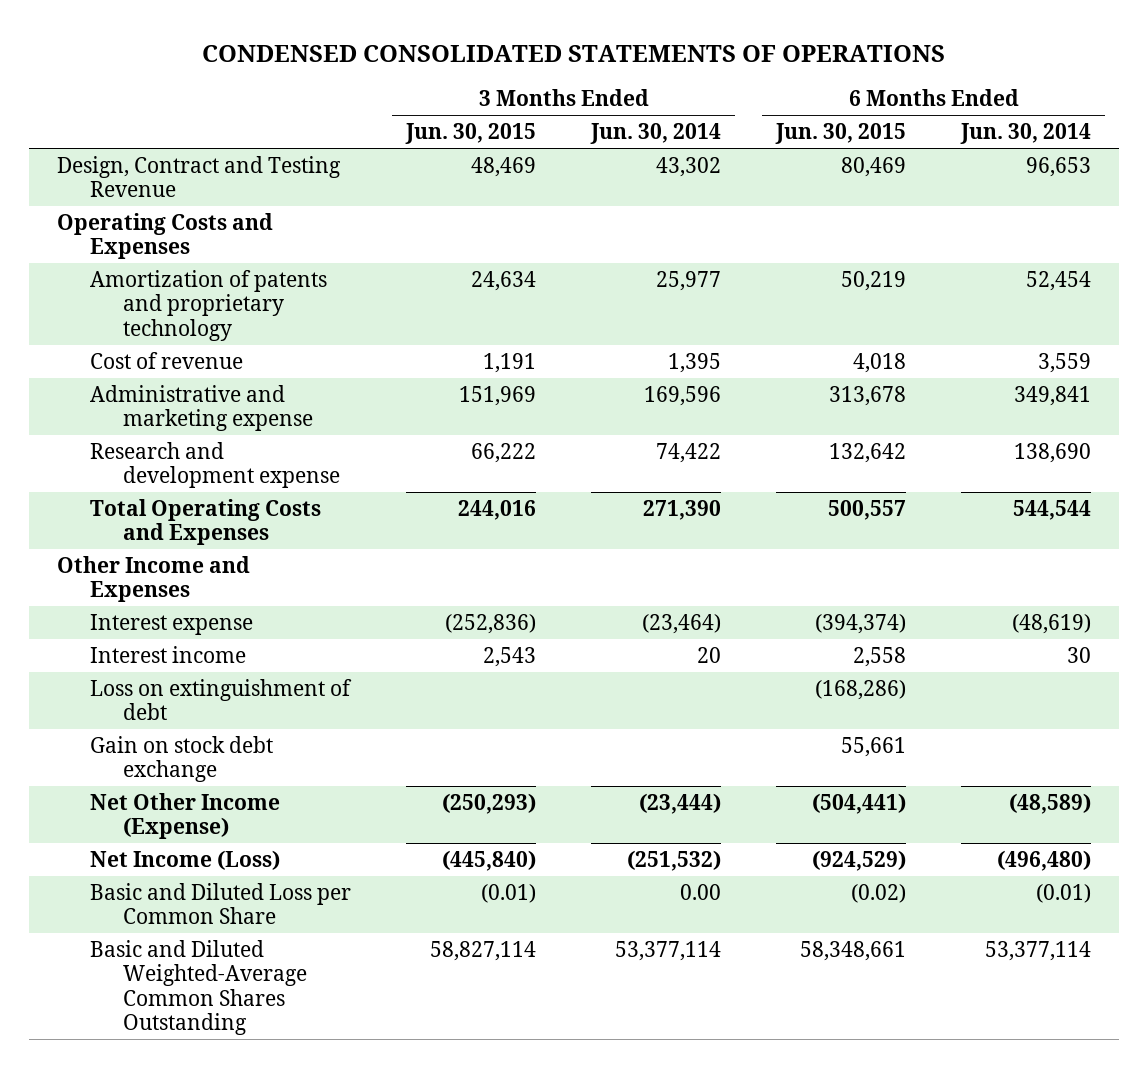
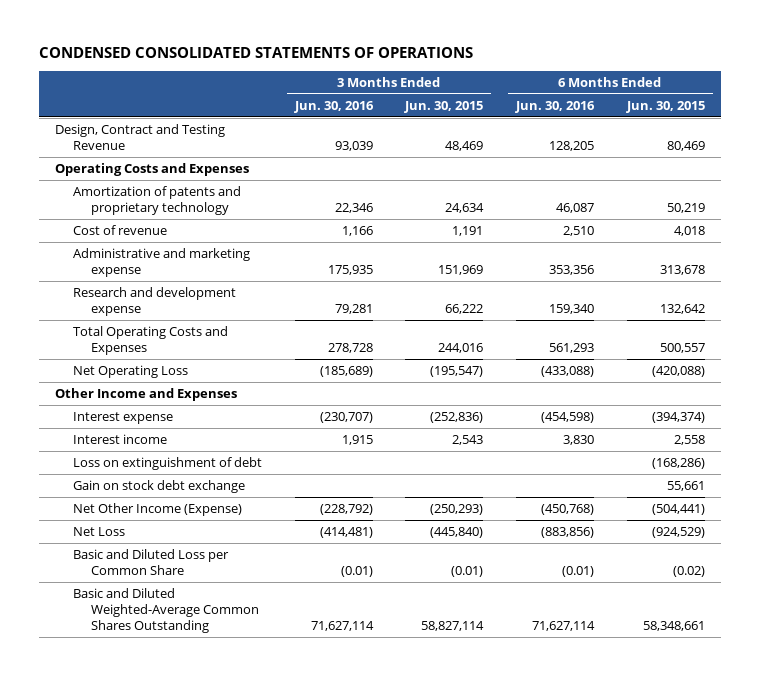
[590,123,722,145] Jun. 30, 2014 -> none
[960,123,1092,145] Jun. 30, 2014 -> none
none -> [293,100,374,113] Jun. 30, 2016
none -> [514,100,595,113] Jun. 30, 2016
none -> [73,364,189,378] Net Operating Loss
[89,849,280,870] Net Income (Loss) -> [73,526,126,536] Net Loss

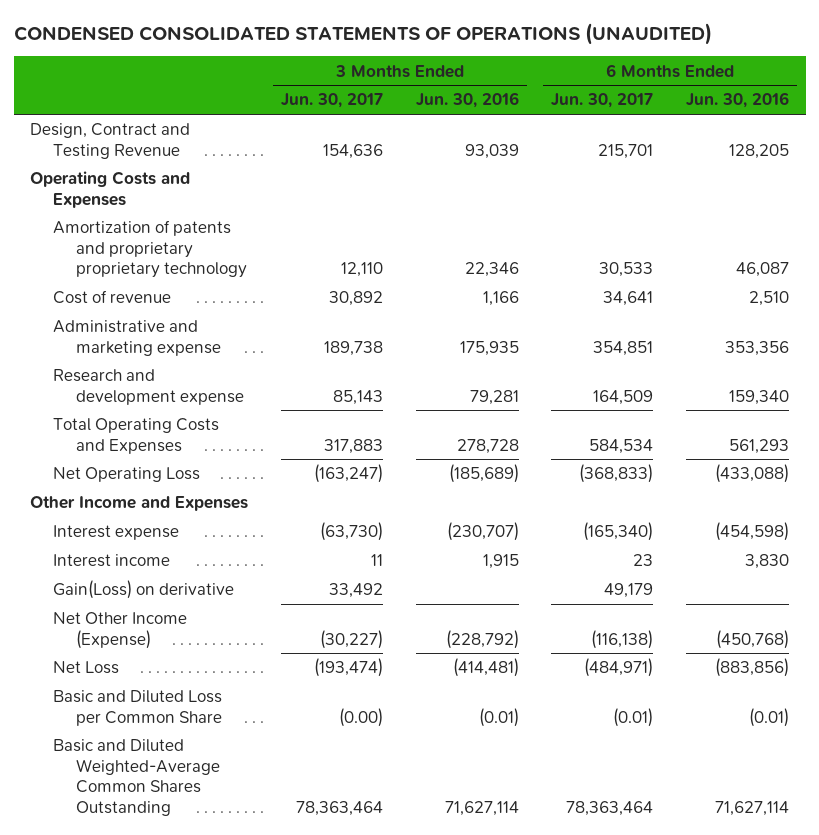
[38,47,473,59] CONDENSED CONSOLIDATED STATEMENTS OF OPERATIONS -> [13,22,712,45] CONDENSED CONSOLIDATED STATEMENTS OF OPERATIONS (UNAUDITED)
[404,100,484,113] Jun. 30, 2015 -> none
[625,100,705,113] Jun. 30, 2015 -> none
none -> [280,93,383,109] Jun. 30, 2017
none -> [551,93,654,109] Jun. 30, 2017
[73,185,242,215] Amortization of patents and proprietary technology -> [52,220,247,279] Amortization of patents and proprietary proprietary technology
[73,456,263,470] Loss on extinguishment of debt -> none
[73,479,246,493] Gain on stock debt exchange -> none
none -> [52,580,234,600] Gain(Loss) on derivative

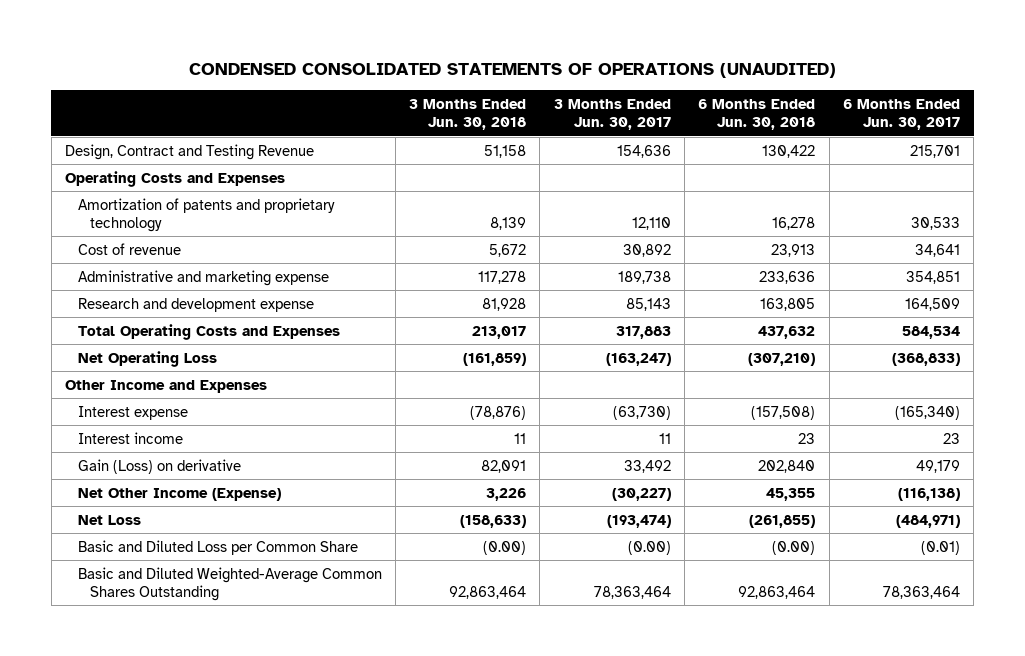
[415,92,519,109] Jun. 30, 2016 -> none
[686,92,790,109] Jun. 30, 2016 -> none
none -> [409,99,527,131] 3 Months Ended Jun. 30, 2018
none -> [698,99,816,131] 6 Months Ended Jun. 30, 2018
[52,220,247,279] Amortization of patents and proprietary proprietary technology -> [77,197,335,233] Amortization of patents and proprietary technology
[52,580,234,600] Gain(Loss) on derivative -> [77,458,241,474] Gain (Loss) on derivative

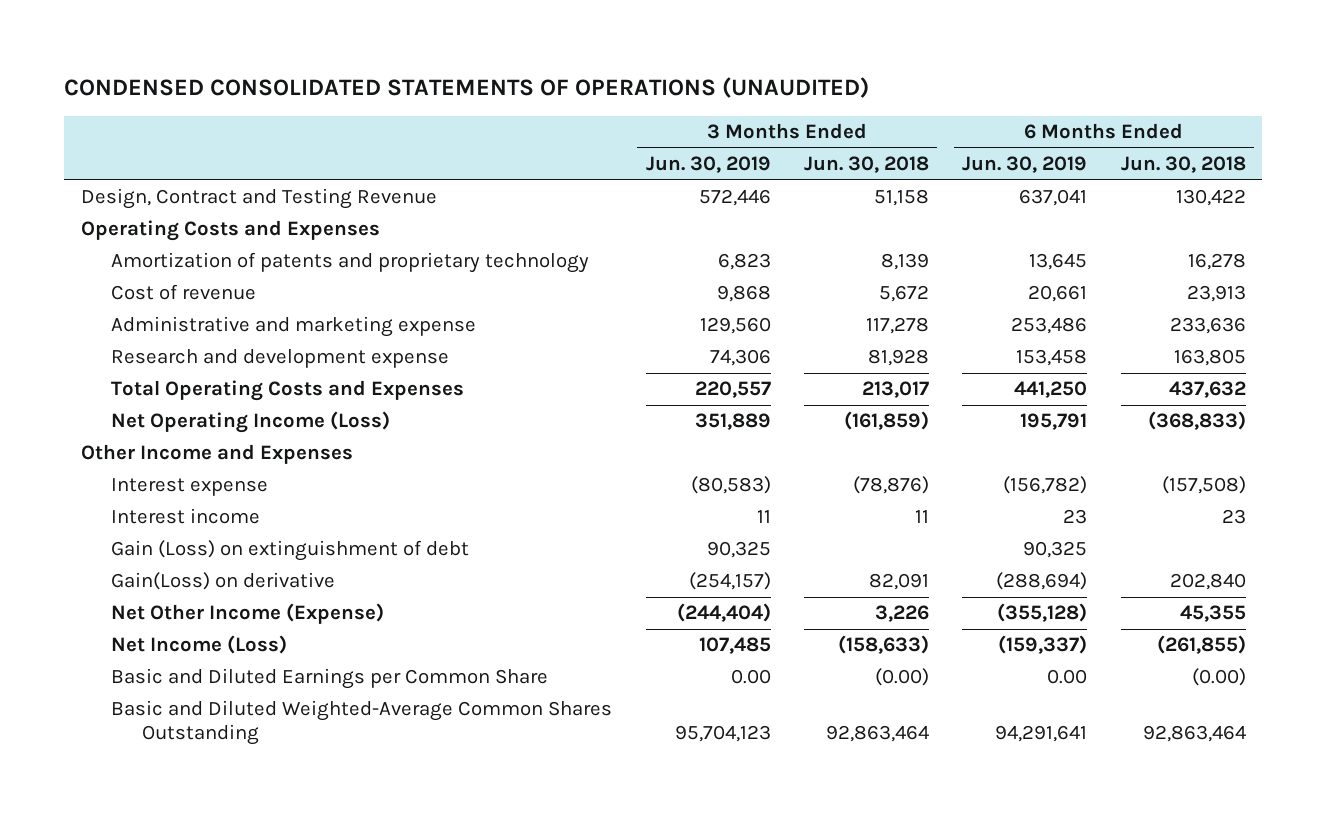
[553,99,671,131] 3 Months Ended Jun. 30, 2017 -> none
[842,99,960,131] 6 Months Ended Jun. 30, 2017 -> none
none -> [645,156,771,174] Jun. 30, 2019
none -> [962,156,1088,174] Jun. 30, 2019
[77,350,217,367] Net Operating Loss -> [111,411,391,434] Net Operating Income (Loss)
[748,352,816,366] (307,210) -> [1147,411,1246,431] (368,833)
none -> [111,540,470,562] Gain (Loss) on extinguishment of debt
[77,458,241,474] Gain (Loss) on derivative -> [111,572,336,591] Gain(Loss) on derivative
[77,514,141,525] Net Loss -> [111,635,288,655] Net Income (Loss)
[77,539,358,555] Basic and Diluted Loss per Common Share -> [111,668,549,690] Basic and Diluted Earnings per Common Share

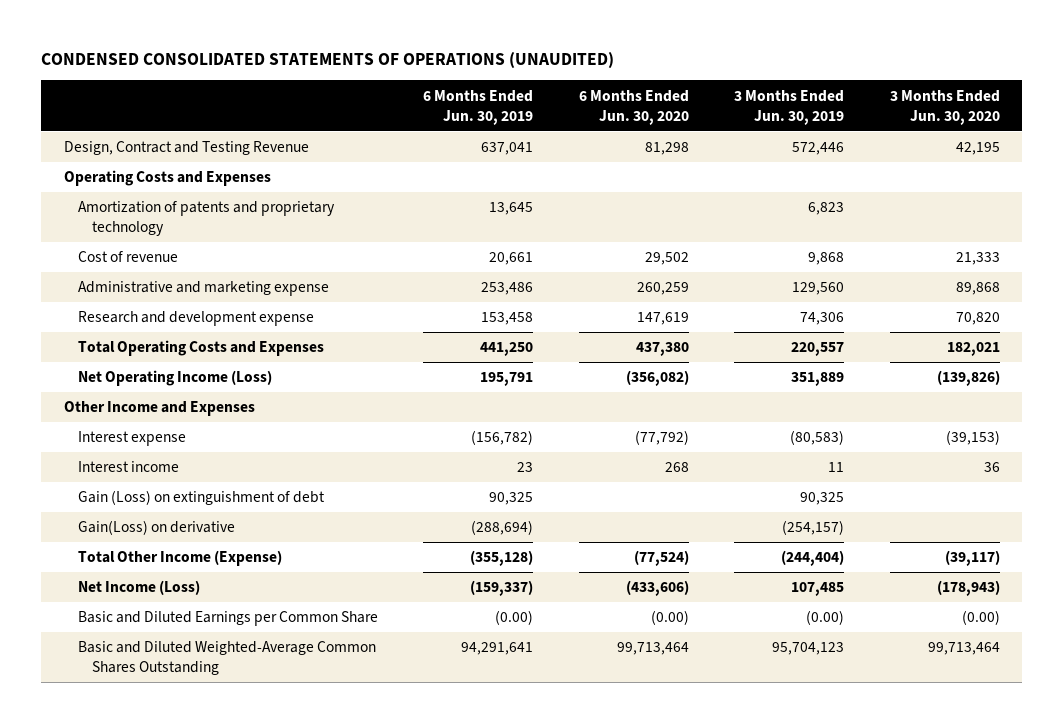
[803,156,929,174] Jun. 30, 2018 -> none
[1120,156,1246,174] Jun. 30, 2018 -> none
none -> [578,89,689,125] 6 Months Ended Jun. 30, 2020
none -> [889,89,1000,125] 3 Months Ended Jun. 30, 2020
[111,603,385,625] Net Other Income (Expense) -> [77,550,282,567] Total Other Income (Expense)
[730,669,771,685] 0.00 -> [806,610,845,626] (0.00)
[1047,669,1088,685] 0.00 -> [495,610,534,626] (0.00)

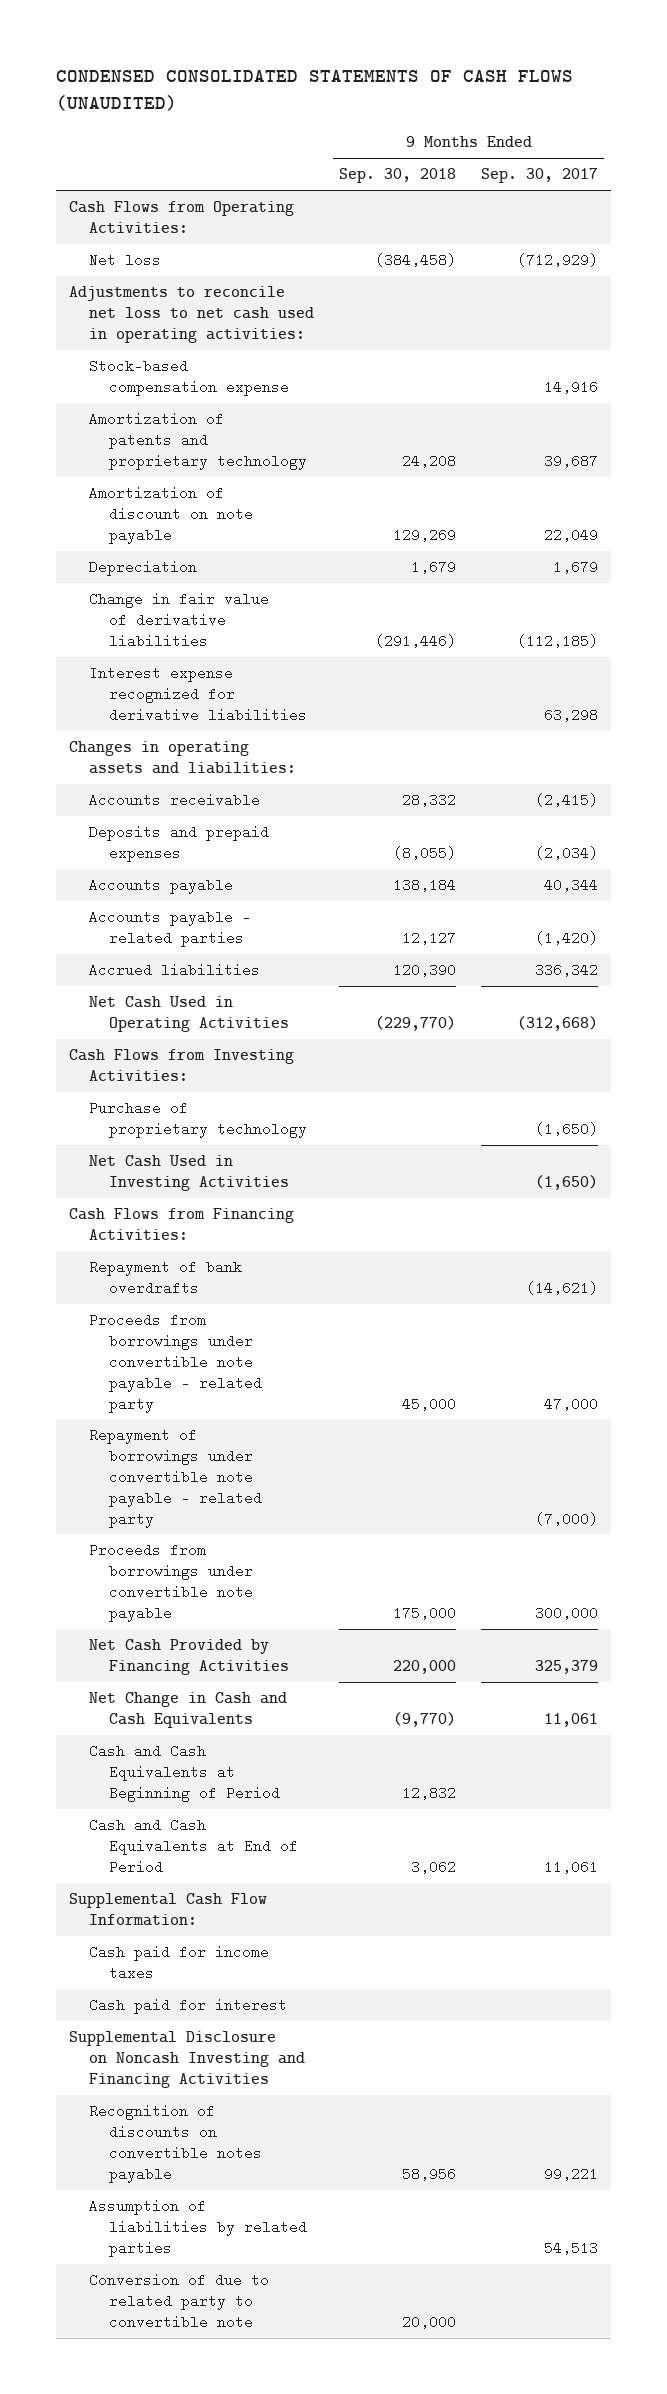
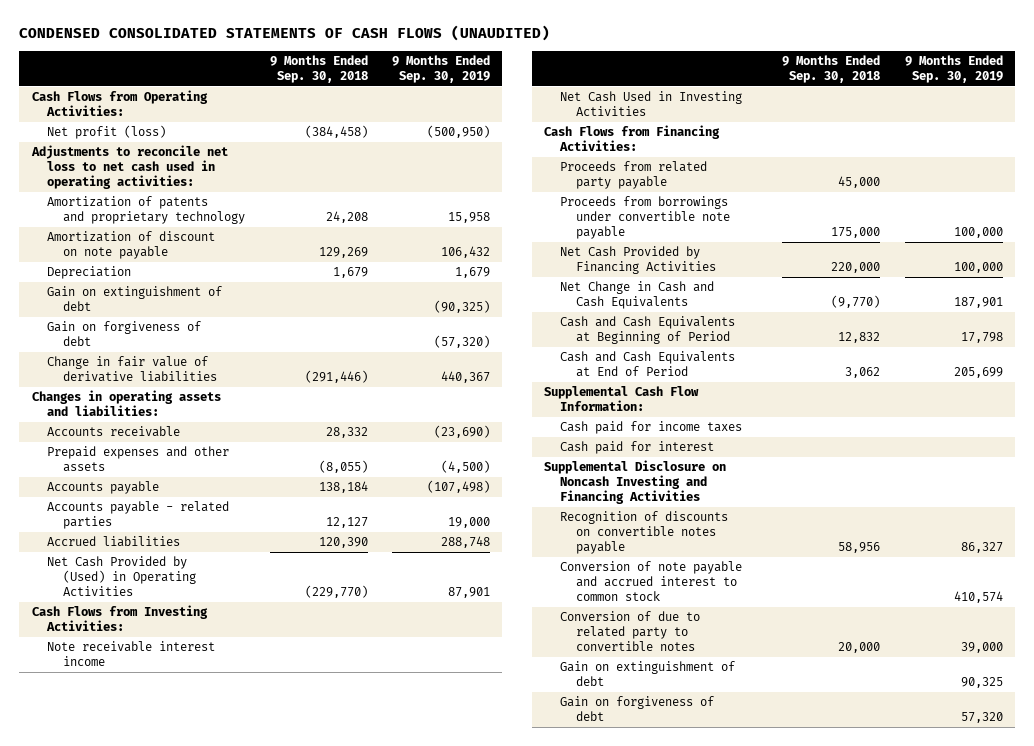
[481,168,599,184] Sep. 30, 2017 -> none
none -> [391,54,490,83] 9 Months Ended Sep. 30, 2019
[88,253,161,268] Net loss -> [47,125,167,140] Net profit (loss)
[88,359,289,397] Stock-based compensation expense -> none
none -> [47,286,223,312] Gain on extinguishment of debt
none -> [47,321,202,347] Gain on forgiveness of debt
[88,666,307,722] Interest expense recognized for derivative liabilities -> none
[88,825,269,863] Deposits and prepaid expenses -> [47,446,230,473] Prepaid expenses and other assets
[88,996,289,1033] Net Cash Used in Operating Activities -> [47,556,197,597] Net Cash Provided by (Used) in Operating Activities
[88,1101,307,1139] Purchase of proprietary technology -> none
none -> [47,641,216,667] Note receivable interest income
[88,1260,242,1296] Repayment of bank overdrafts -> none
[88,1428,262,1528] Repayment of borrowings under convertible note payable - related party -> none
[88,1313,262,1413] Proceeds from borrowings under convertible note payable - related party -> [560,161,708,190] Proceeds from related party payable
[88,2199,307,2257] Assumption of liabilities by related parties -> none
none -> [560,561,743,602] Conversion of note payable and accrued interest to common stock
[88,2273,269,2329] Conversion of due to related party to convertible note -> [560,611,701,652] Conversion of due to related party to convertible notes
none -> [560,661,736,687] Gain on extinguishment of debt
none -> [560,696,715,722] Gain on forgiveness of debt

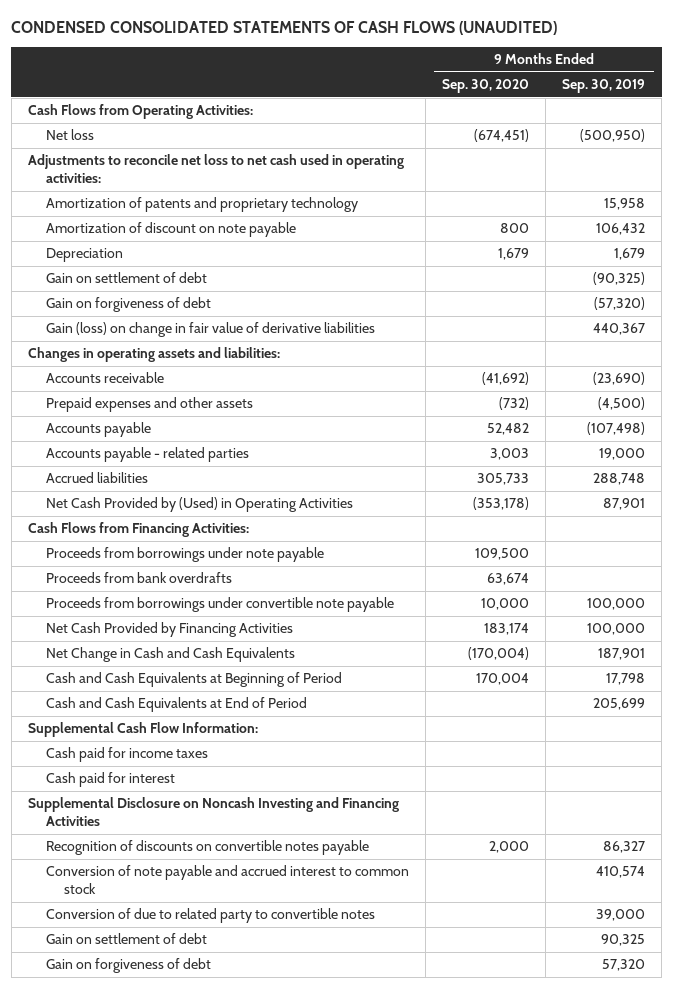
[269,54,368,83] 9 Months Ended Sep. 30, 2018 -> none
none -> [442,79,530,94] Sep. 30, 2020
[47,125,167,140] Net profit (loss) -> [45,129,94,141] Net loss
[47,286,223,312] Gain on extinguishment of debt -> [45,272,207,284] Gain on settlement of debt
[47,356,218,383] Change in fair value of derivative liabilities -> [45,322,375,338] Gain (loss) on change in fair value of derivative liabilities
[31,605,208,632] Cash Flows from Investing Activities: -> none
[47,641,216,667] Note receivable interest income -> none
[560,91,743,117] Net Cash Used in Investing Activities -> none
[560,161,708,190] Proceeds from related party payable -> none
none -> [45,547,324,563] Proceeds from borrowings under note payable
none -> [45,572,232,584] Proceeds from bank overdrafts
[560,661,736,687] Gain on extinguishment of debt -> [45,933,207,945] Gain on settlement of debt

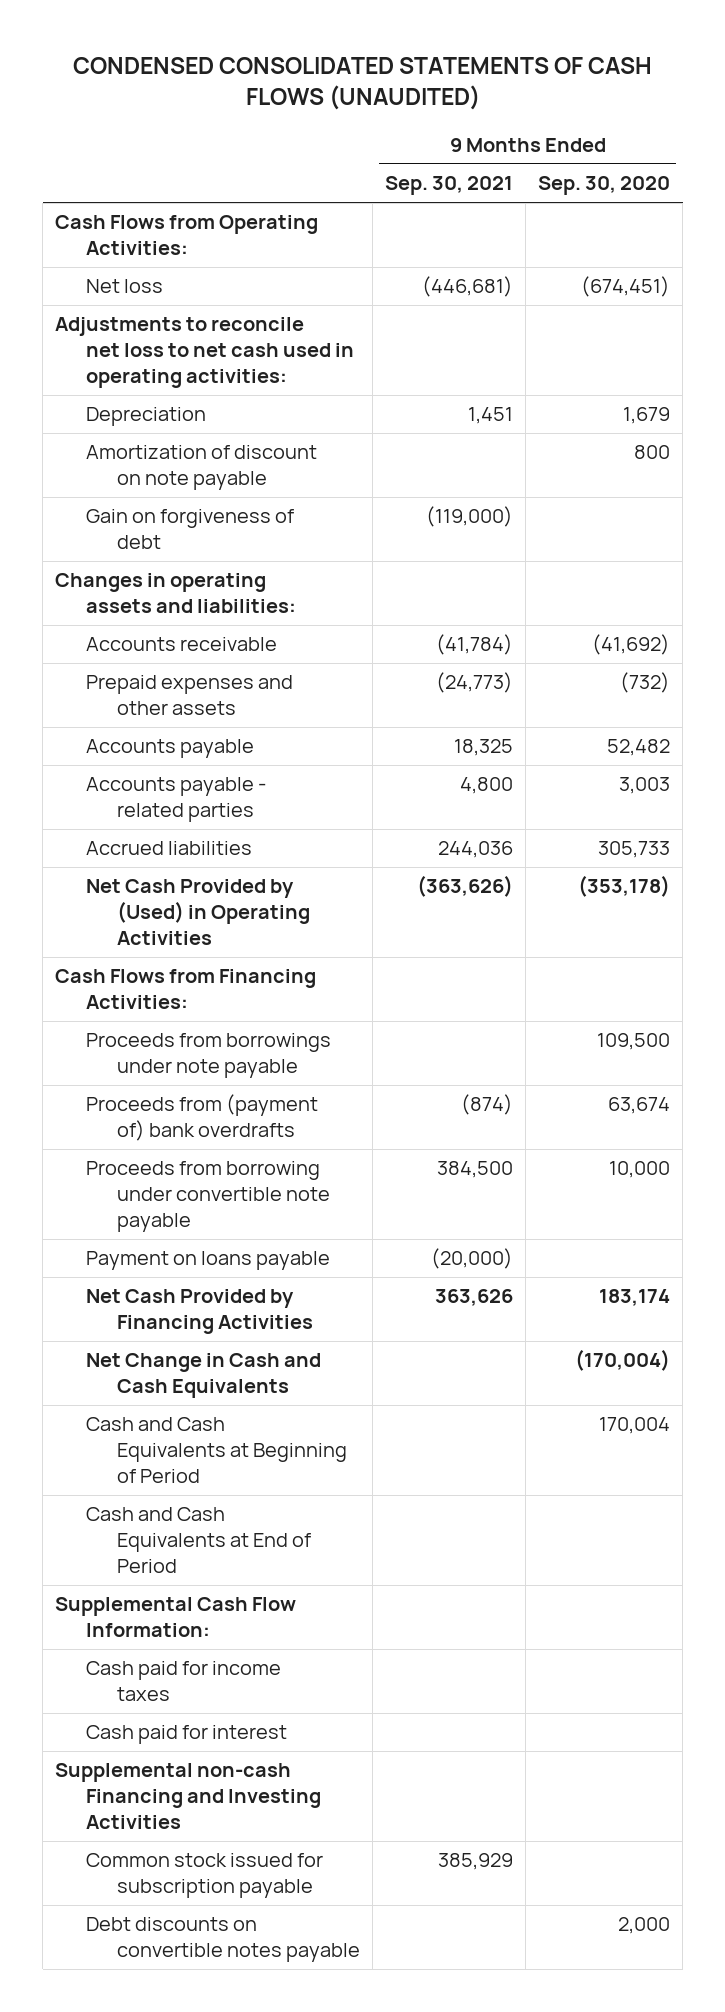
[562,79,646,94] Sep. 30, 2019 -> none
none -> [385,176,514,196] Sep. 30, 2021
[45,197,358,213] Amortization of patents and proprietary technology -> none
[45,272,207,284] Gain on settlement of debt -> none
[45,222,296,238] Amortization of discount on note payable -> [86,445,318,491] Amortization of discount on note payable
[45,322,375,338] Gain (loss) on change in fair value of derivative liabilities -> none
[45,572,232,584] Proceeds from bank overdrafts -> [86,1094,319,1142] Proceeds from (payment of) bank overdrafts
[45,597,394,613] Proceeds from borrowings under convertible note payable -> [86,1161,331,1233] Proceeds from borrowing under convertible note payable
none -> [86,1251,331,1271] Payment on loans payable
[45,865,409,895] Conversion of note payable and accrued interest to common stock -> none
[45,908,375,924] Conversion of due to related party to convertible notes -> none
[45,933,207,945] Gain on settlement of debt -> none
[45,958,211,974] Gain on forgiveness of debt -> none
[27,797,399,827] Supplemental Disclosure on Noncash Investing and Financing Activities -> [55,1763,322,1830] Supplemental non-cash Financing and Investing Activities
none -> [86,1853,324,1899] Common stock issued for subscription payable
[45,840,369,856] Recognition of discounts on convertible notes payable -> [86,1917,361,1963] Debt discounts on convertible notes payable

